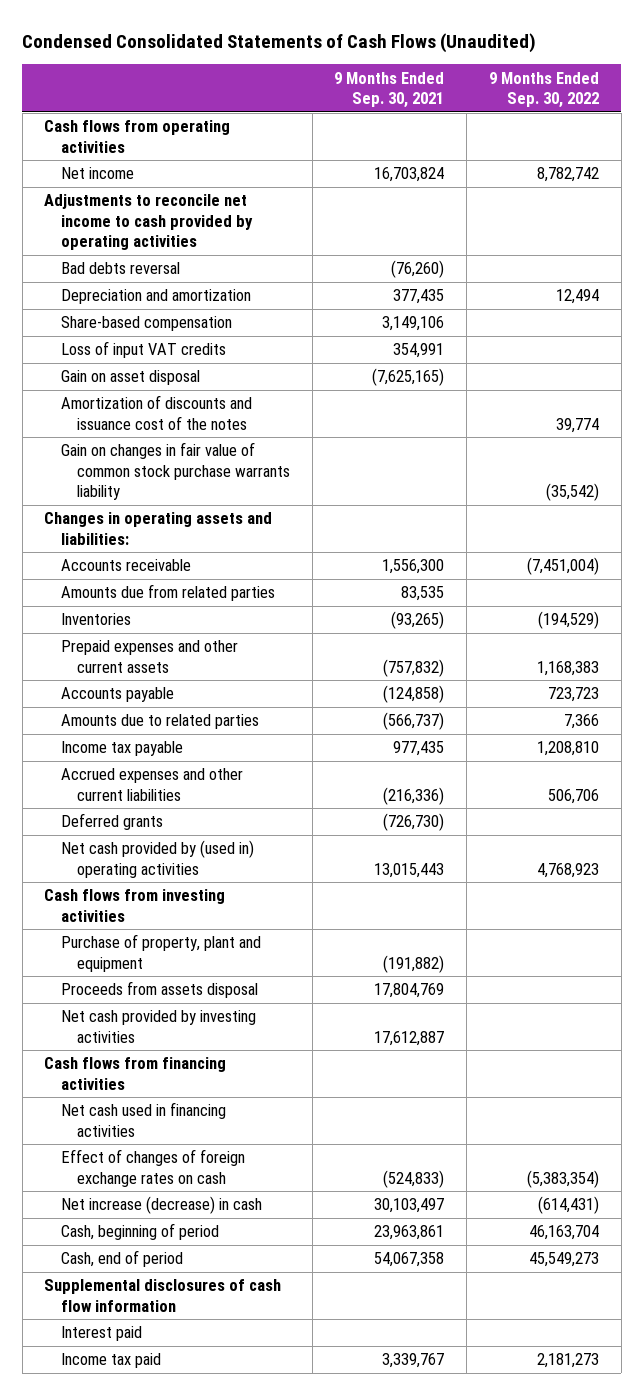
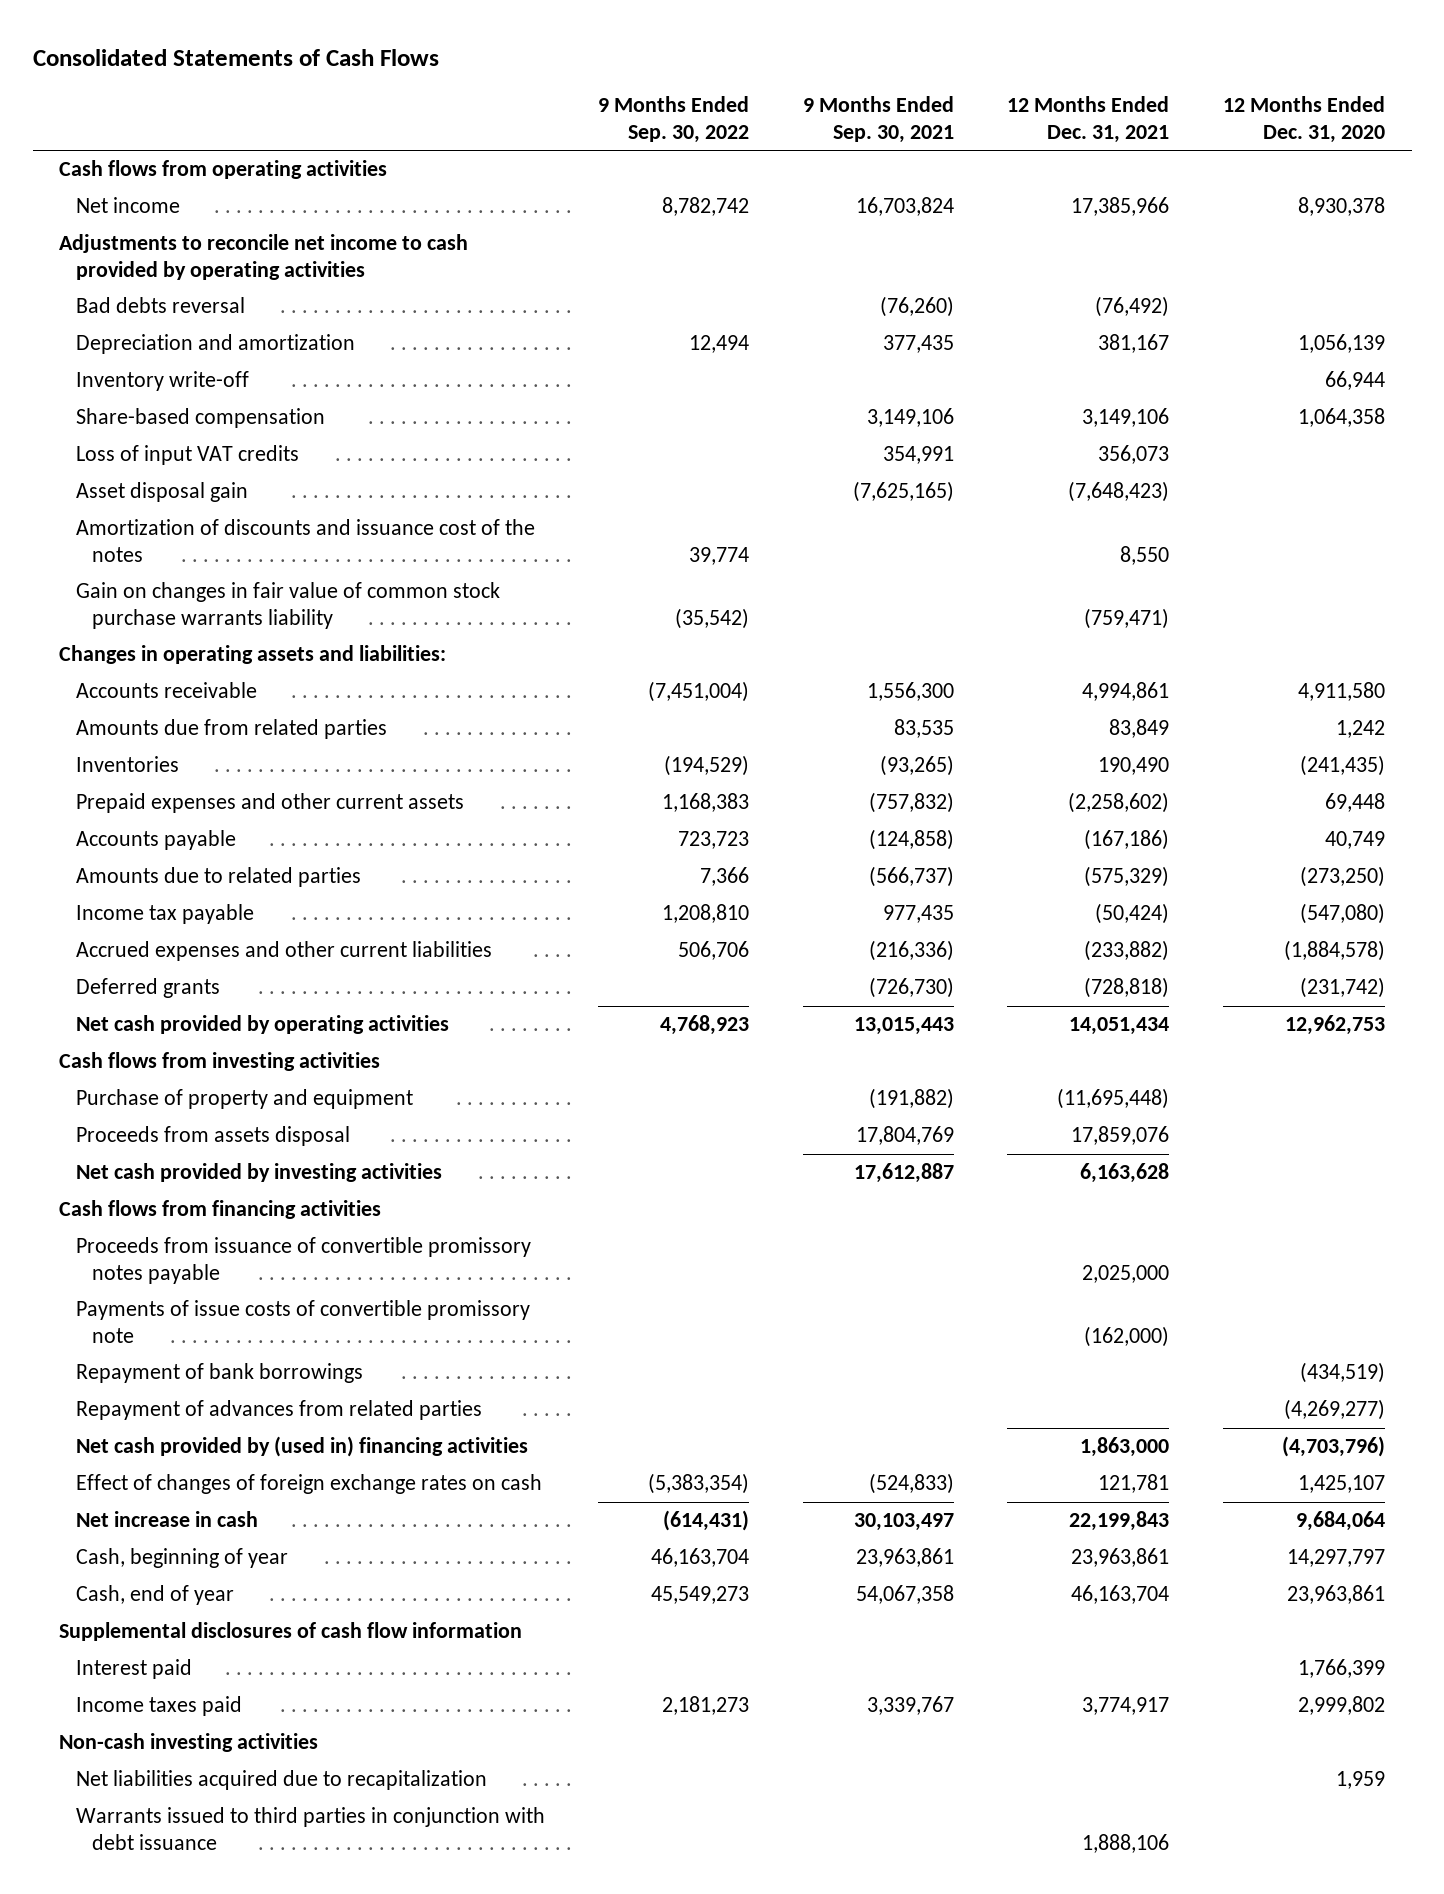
[22,32,537,53] Condensed Consolidated Statements of Cash Flows (Unaudited) -> [32,48,439,66] Consolidated Statements of Cash Flows
none -> [1007,96,1170,143] 12 Months Ended Dec. 31, 2021
none -> [1223,96,1386,143] 12 Months Ended Dec. 31, 2020
none -> [75,371,249,392] Inventory write-off
[60,370,200,386] Gain on asset disposal -> [75,482,248,503] Asset disposal gain
[60,840,254,878] Net cash provided by (used in) operating activities -> [75,1015,449,1035] Net cash provided by operating activities
[60,934,261,972] Purchase of property, plant and equipment -> [75,1089,413,1110] Purchase of property and equipment
none -> [75,1237,531,1284] Proceeds from issuance of convertible promissory notes payable
none -> [75,1300,530,1343] Payments of issue costs of convertible promissory note
none -> [75,1363,363,1384] Repayment of bank borrowings
none -> [75,1400,482,1421] Repayment of advances from related parties
[60,1102,226,1137] Net cash used in financing activities -> [75,1436,528,1458] Net cash provided by (used in) financing activities
[60,1196,262,1215] Net increase (decrease) in cash -> [75,1511,258,1528] Net increase in cash
[60,1223,219,1241] Cash, beginning of period -> [75,1548,288,1569] Cash, beginning of year
[60,1250,183,1268] Cash, end of period -> [75,1585,234,1606] Cash, end of year
[60,1353,161,1369] Income tax paid -> [75,1696,242,1717] Income taxes paid
none -> [59,1733,319,1753] Non-cash investing activities
none -> [75,1770,487,1791] Net liabilities acquired due to recapitalization
none -> [75,1807,545,1850] Warrants issued to third parties in conjunction with debt issuance

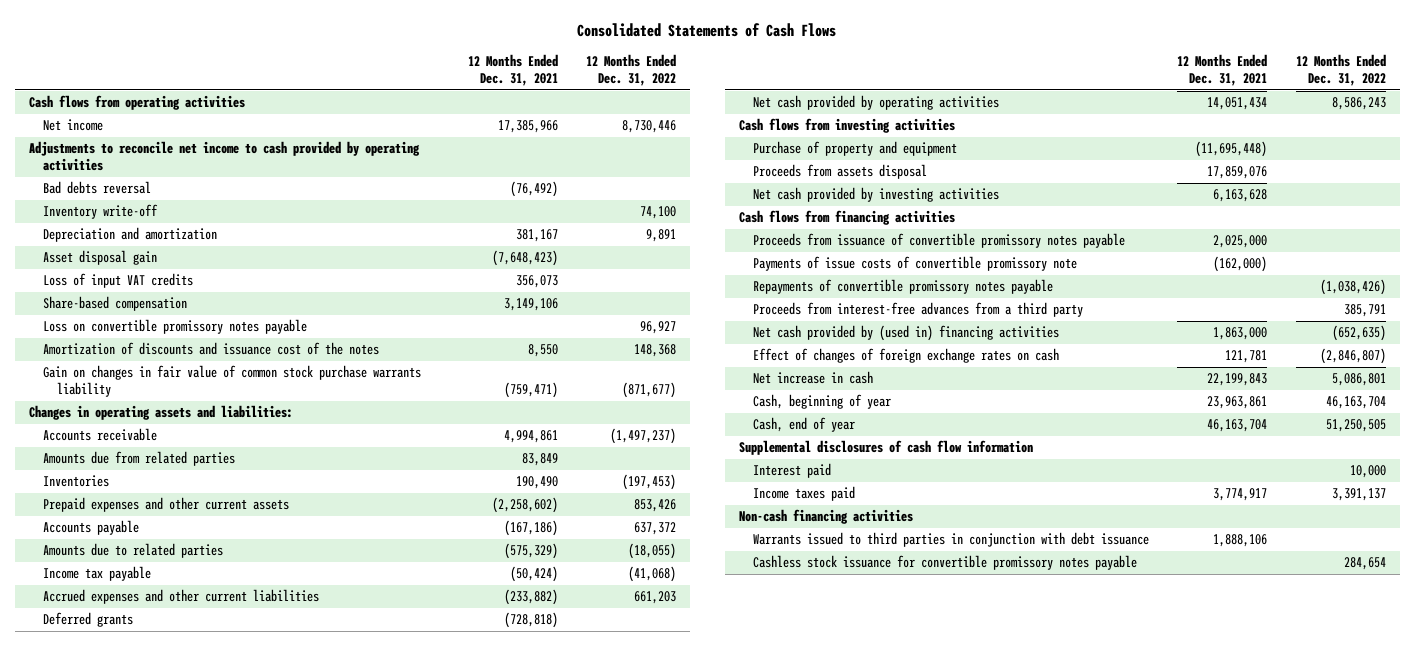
[598,96,750,143] 9 Months Ended Sep. 30, 2022 -> none
[802,96,954,143] 9 Months Ended Sep. 30, 2021 -> none
[1223,96,1386,143] 12 Months Ended Dec. 31, 2020 -> none
none -> [586,54,677,87] 12 Months Ended Dec. 31, 2022
[75,334,355,355] Depreciation and amortization -> [43,227,218,243] Depreciation and amortization
[75,445,299,466] Loss of input VAT credits -> [43,273,194,289] Loss of input VAT credits
[75,408,325,429] Share-based compensation -> [43,296,188,312] Share-based compensation
none -> [43,319,308,335] Loss on convertible promissory notes payable
[75,1363,363,1384] Repayment of bank borrowings -> none
none -> [752,279,1053,295] Repayments of convertible promissory notes payable
[75,1400,482,1421] Repayment of advances from related parties -> [752,302,1083,318] Proceeds from interest-free advances from a third party
[75,1770,487,1791] Net liabilities acquired due to recapitalization -> none
[59,1733,319,1753] Non-cash investing activities -> [738,509,913,525] Non-cash financing activities
none -> [752,555,1137,571] Cashless stock issuance for convertible promissory notes payable

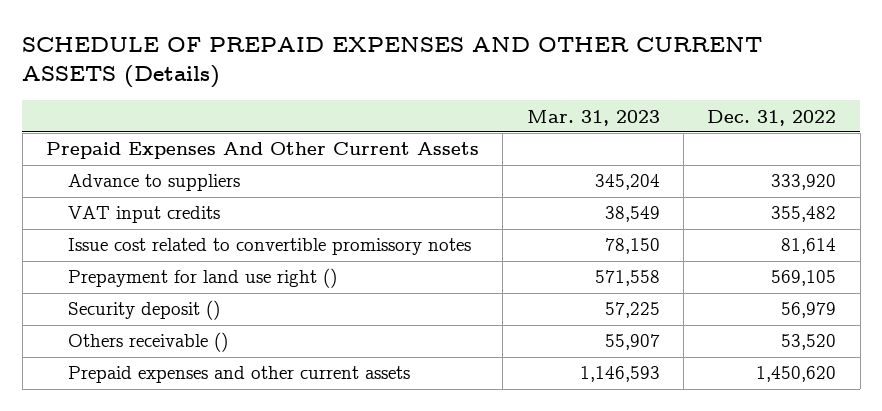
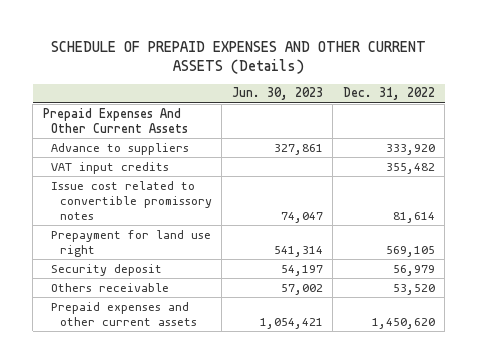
[526,109,660,126] Mar. 31, 2023 -> none
none -> [231,87,323,101] Jun. 30, 2023
[67,268,337,289] Prepayment for land use right () -> [51,229,212,257] Prepayment for land use right
[67,300,220,321] Security deposit () -> [51,263,163,276] Security deposit
[67,332,228,353] Others receivable () -> [51,282,170,292] Others receivable

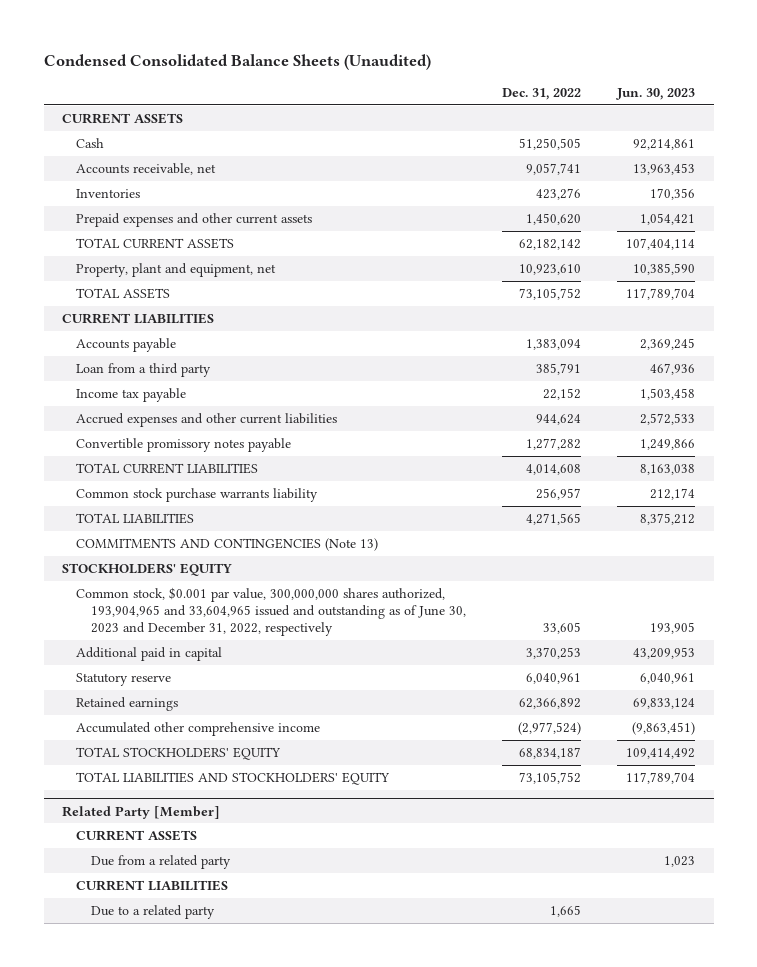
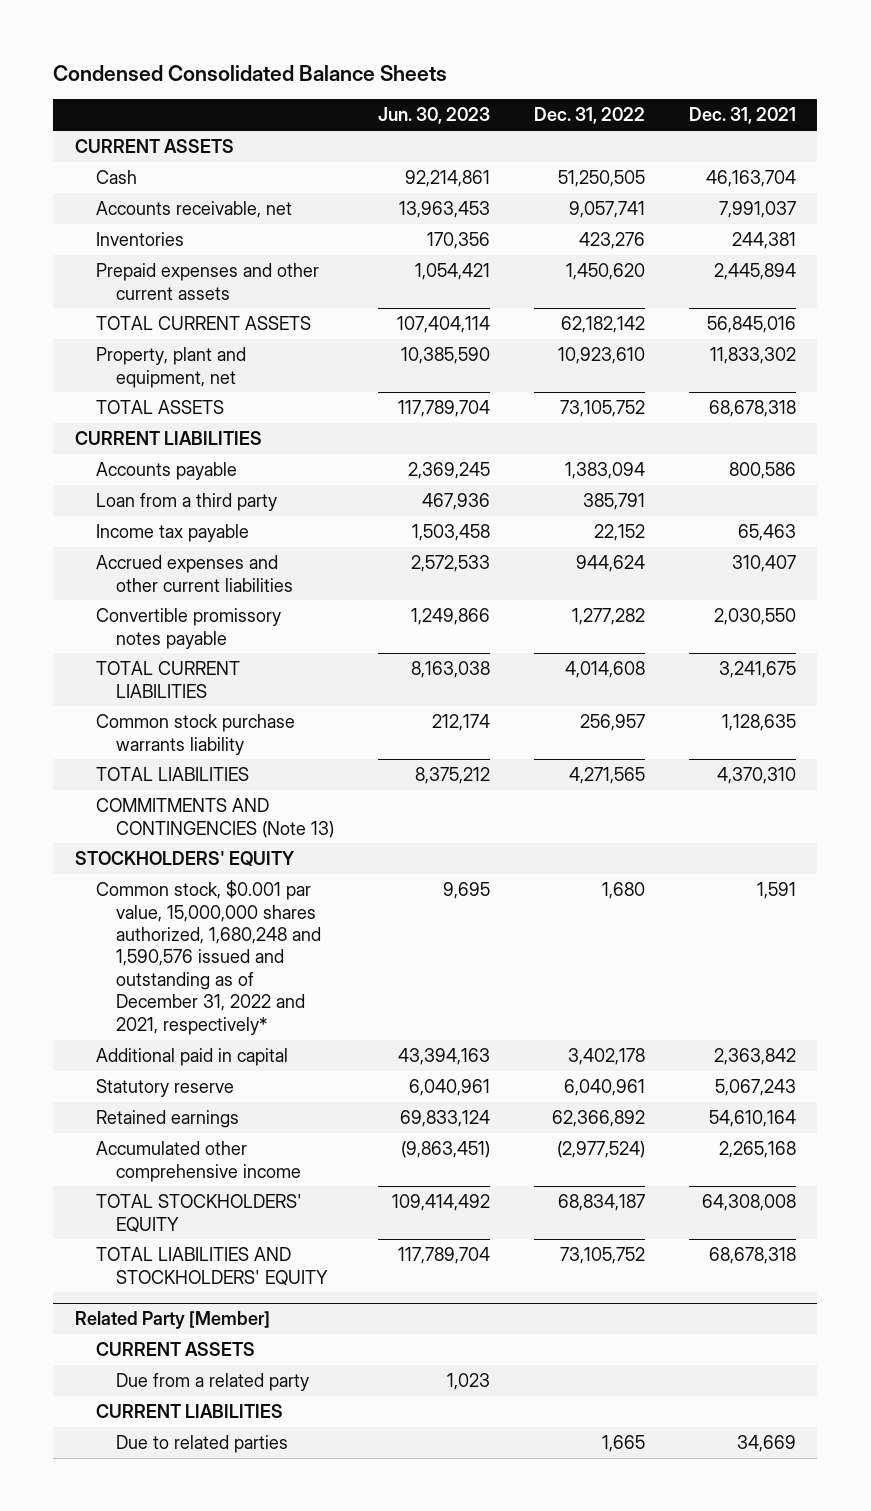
[43,53,431,70] Condensed Consolidated Balance Sheets (Unaudited) -> [53,65,448,82] Condensed Consolidated Balance Sheets
none -> [688,107,796,125] Dec. 31, 2021
[76,587,467,636] Common stock, $0.001 par value, 300,000,000 shares authorized, 193,904,965 and 33,604,965 issued and outstanding as of June 30, 2023 and December 31, 2022, respectively -> [95,880,322,1035] Common stock, $0.001 par value, 15,000,000 shares authorized, 1,680,248 and 1,590,576 issued and outstanding as of December 31, 2022 and 2021, respectively*
[543,621,582,634] 33,605 -> [601,882,645,900] 1,680
[650,621,696,634] 193,905 -> [443,882,491,900] 9,695
[526,647,582,660] 3,370,253 -> [567,1048,645,1066] 3,402,178
[633,647,696,660] 43,209,953 -> [398,1048,491,1066] 43,394,163
[91,905,216,920] Due to a related party -> [116,1435,289,1454] Due to related parties

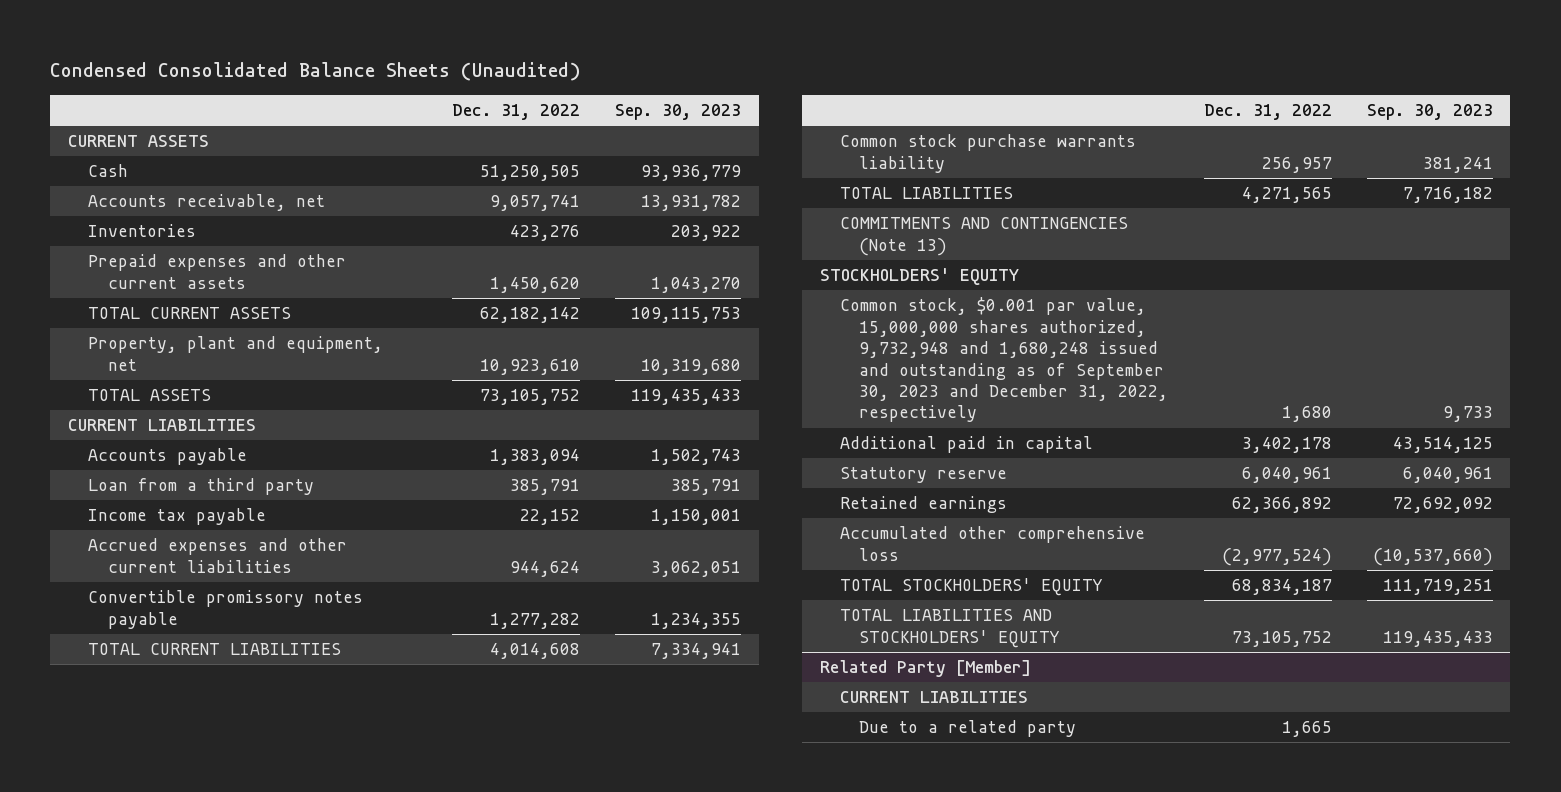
[53,65,448,82] Condensed Consolidated Balance Sheets -> [50,62,582,82] Condensed Consolidated Balance Sheets (Unaudited)
[378,107,491,125] Jun. 30, 2023 -> none
[688,107,796,125] Dec. 31, 2021 -> none
none -> [614,104,741,121] Sep. 30, 2023
[95,880,322,1035] Common stock, $0.001 par value, 15,000,000 shares authorized, 1,680,248 and 1,590,576 issued and outstanding as of December 31, 2022 and 2021, respectively* -> [839,297,1169,423] Common stock, $0.001 par value, 15,000,000 shares authorized, 9,732,948 and 1,680,248 issued and outstanding as of September 30, 2023 and December 31, 2022, respectively
[95,1141,302,1182] Accumulated other comprehensive income -> [839,526,1145,561] Accumulated other comprehensive loss
[95,1342,255,1357] CURRENT ASSETS -> none
[116,1373,310,1392] Due from a related party -> none
[116,1435,289,1454] Due to related parties -> [859,720,1077,738] Due to a related party

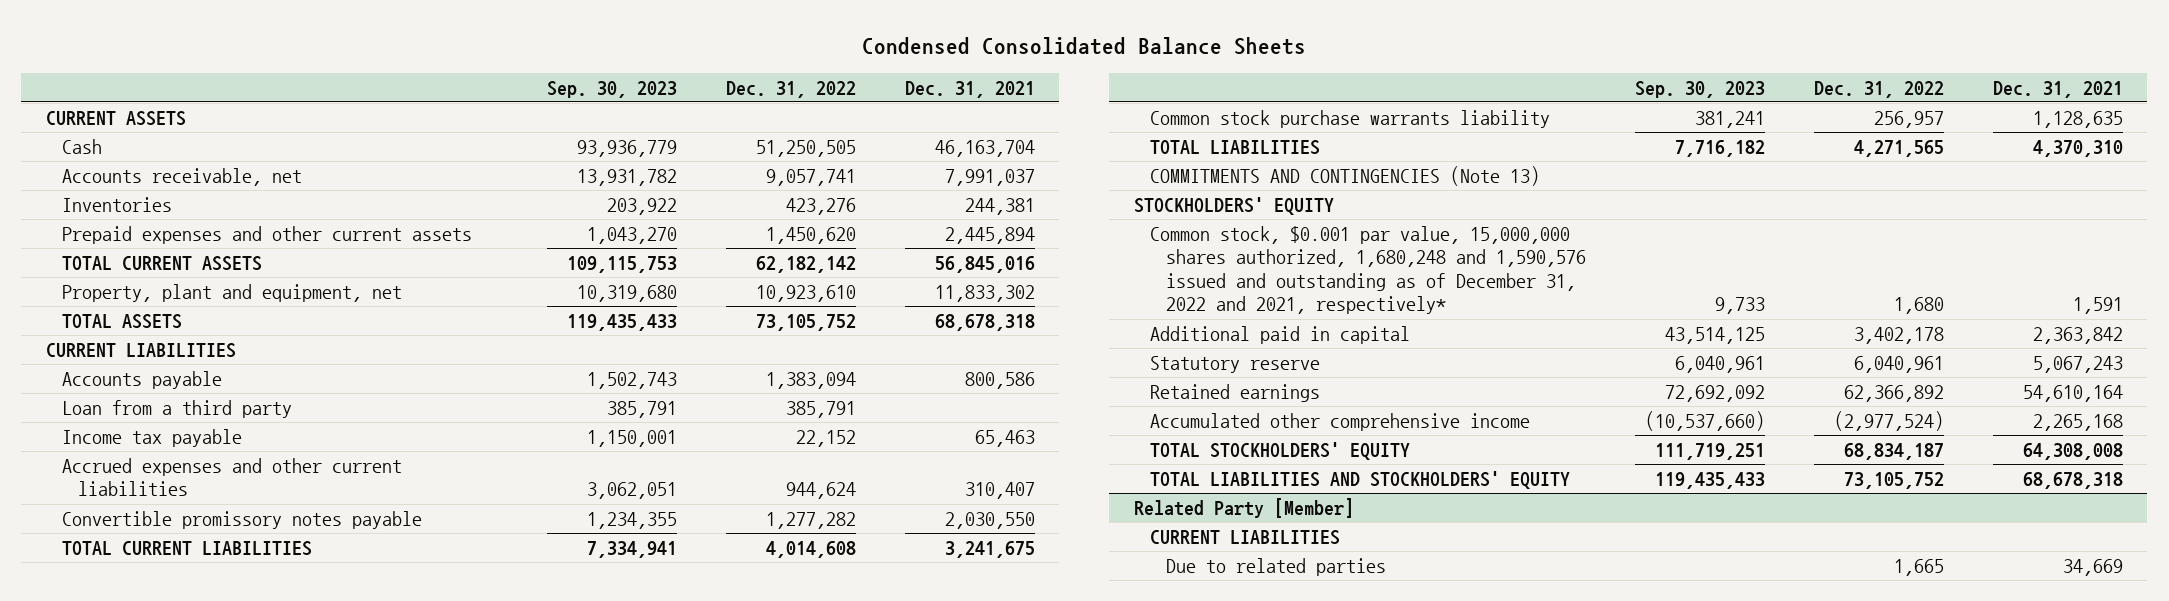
[50,62,582,82] Condensed Consolidated Balance Sheets (Unaudited) -> [862,36,1307,55] Condensed Consolidated Balance Sheets
none -> [904,80,1035,98] Dec. 31, 2021
[839,297,1169,423] Common stock, $0.001 par value, 15,000,000 shares authorized, 9,732,948 and 1,680,248 issued and outstanding as of September 30, 2023 and December 31, 2022, respectively -> [1149,226,1586,315] Common stock, $0.001 par value, 15,000,000 shares authorized, 1,680,248 and 1,590,576 issued and outstanding as of December 31, 2022 and 2021, respectively*
[839,526,1145,561] Accumulated other comprehensive loss -> [1149,413,1530,432] Accumulated other comprehensive income
[859,720,1077,738] Due to a related party -> [1165,558,1386,577] Due to related parties

